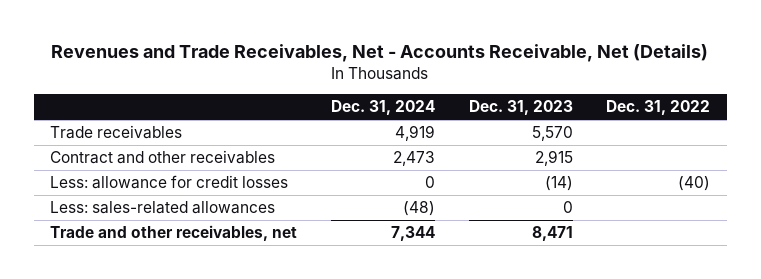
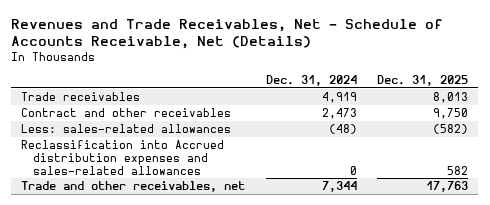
[51,43,709,62] Revenues and Trade Receivables, Net - Accounts Receivable, Net (Details) -> [11,18,444,49] Revenues and Trade Receivables, Net - Schedule of Accounts Receivable, Net (Details)
[468,100,573,116] Dec. 31, 2023 -> none
[606,100,711,116] Dec. 31, 2022 -> none
none -> [377,75,469,87] Dec. 31, 2025
[50,175,289,190] Less: allowance for credit losses -> none
none -> [21,140,225,175] Reclassification into Accrued distribution expenses and sales-related allowances

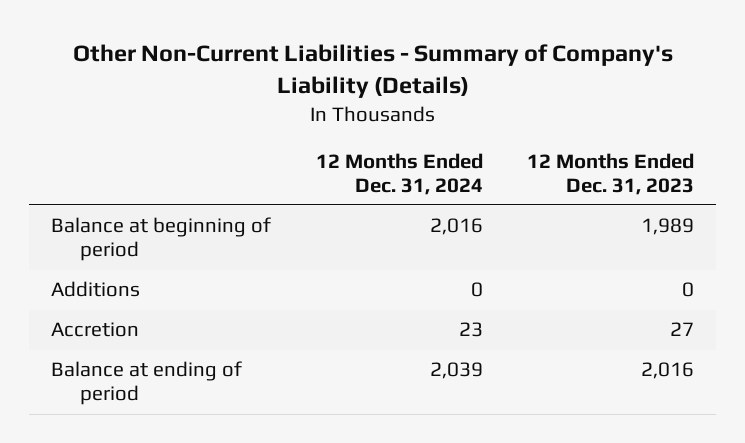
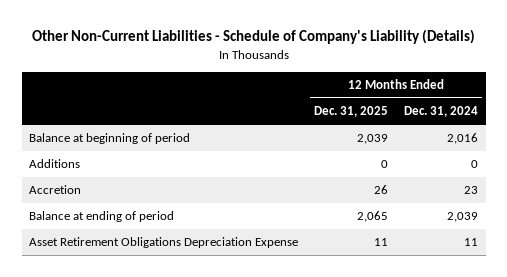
[72,44,673,99] Other Non-Current Liabilities - Summary of Company's Liability (Details) -> [31,29,475,45] Other Non-Current Liabilities - Schedule of Company's Liability (Details)
[526,152,694,195] 12 Months Ended Dec. 31, 2023 -> none
none -> [314,106,389,118] Dec. 31, 2025
none -> [29,237,299,249] Asset Retirement Obligations Depreciation Expense

